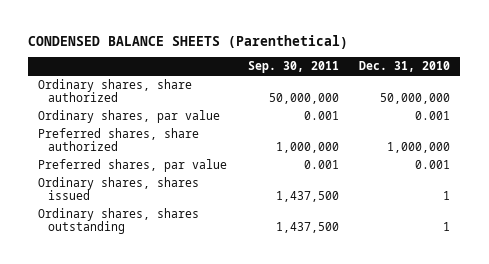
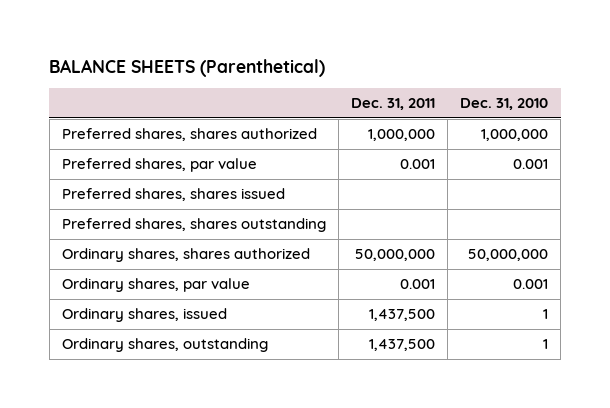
[28,34,349,49] CONDENSED BALANCE SHEETS (Parenthetical) -> [49,58,326,77] BALANCE SHEETS (Parenthetical)
[247,61,339,74] Sep. 30, 2011 -> none
none -> [351,98,436,111] Dec. 31, 2011
[38,79,193,103] Ordinary shares, share authorized -> none
[38,128,200,152] Preferred shares, share authorized -> [61,128,317,142] Preferred shares, shares authorized
none -> [61,188,285,202] Preferred shares, shares issued
none -> [61,218,326,233] Preferred shares, shares outstanding
none -> [61,248,310,263] Ordinary shares, shares authorized
[38,110,221,124] Ordinary shares, par value -> [61,278,250,293] Ordinary shares, par value
[38,177,200,201] Ordinary shares, shares issued -> [61,308,227,323] Ordinary shares, issued
[38,208,200,235] Ordinary shares, shares outstanding -> [61,338,268,353] Ordinary shares, outstanding

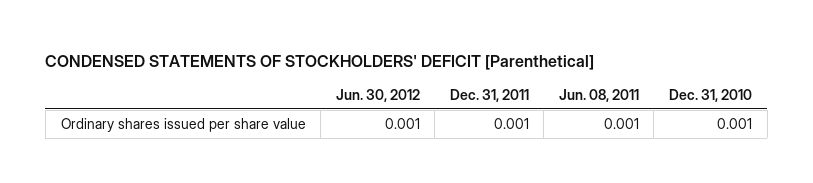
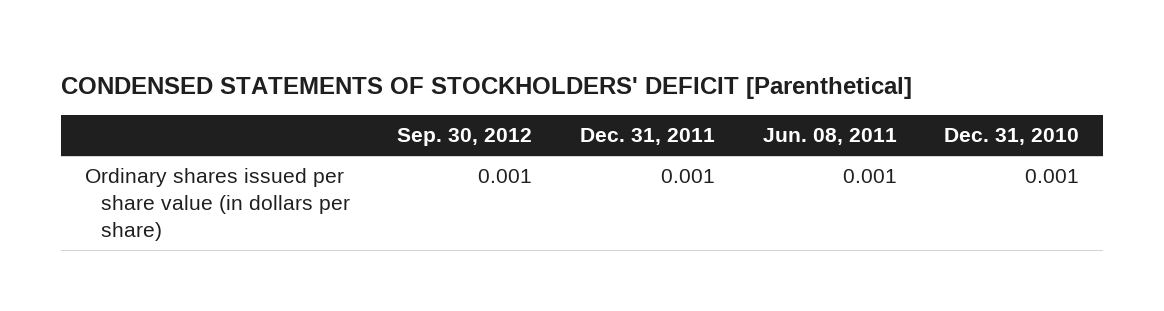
[335,88,420,102] Jun. 30, 2012 -> none
none -> [397,128,533,147] Sep. 30, 2012
[60,118,306,133] Ordinary shares issued per share value -> [85,168,350,241] Ordinary shares issued per share value (in dollars per share)

